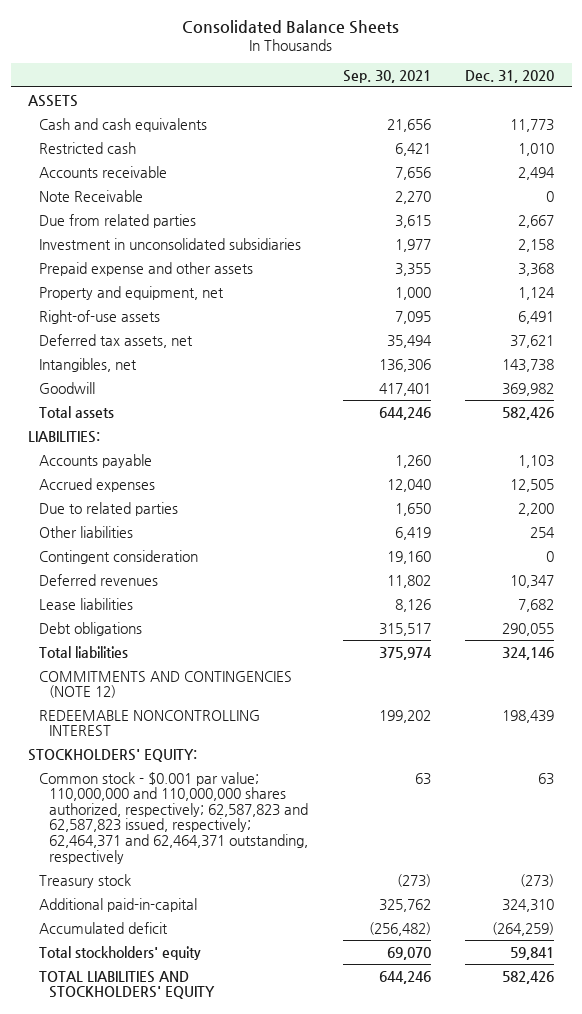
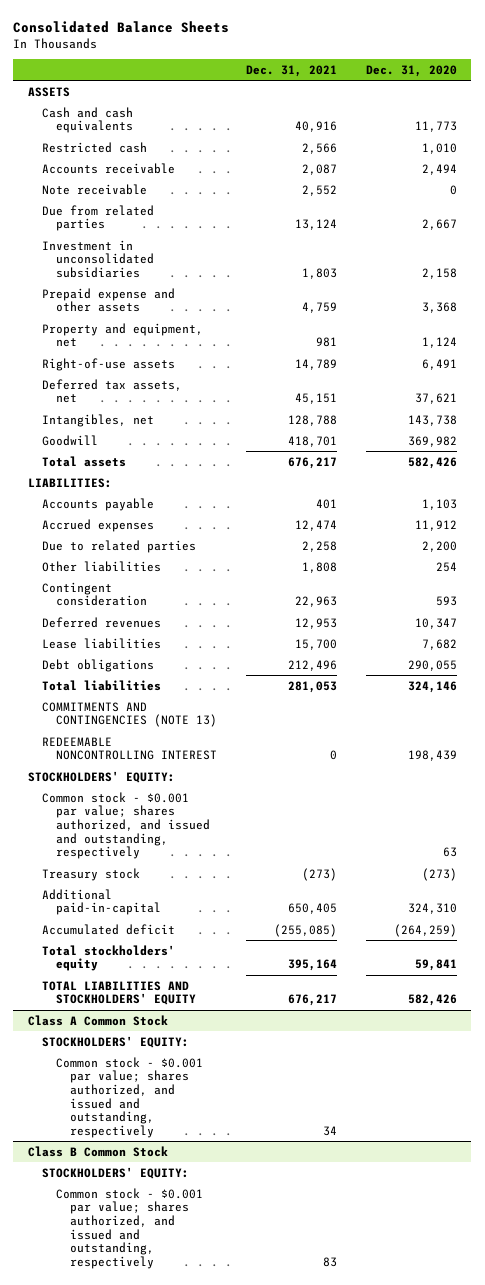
[342,69,431,83] Sep. 30, 2021 -> none
none -> [246,65,338,78] Dec. 31, 2021
[38,189,143,202] Note Receivable -> [41,183,147,195] Note receivable
[510,478,555,492] 12,505 -> [414,519,457,531] 11,912
[546,550,555,562] 0 -> [435,596,457,607] 593
[38,670,292,699] COMMITMENTS AND CONTINGENCIES (NOTE 12) -> [41,701,218,728] COMMITMENTS AND CONTINGENCIES (NOTE 13)
[38,771,309,864] Common stock - $0.001 par value; 110,000,000 and 110,000,000 shares authorized, respectively; 62,587,823 and 62,587,823 issued, respectively; 62,464,371 and 62,464,371 outstanding, respectively -> [41,791,211,860] Common stock - $0.001 par value; shares authorized, and issued and outstanding, respectively
none -> [27,1014,168,1026] Class A Common Stock
none -> [41,1035,189,1048] STOCKHOLDERS' EQUITY:
none -> [56,1056,204,1139] Common stock - $0.001 par value; shares authorized, and issued and outstanding, respectively
none -> [27,1145,168,1157] Class B Common Stock
none -> [41,1166,189,1179] STOCKHOLDERS' EQUITY:
none -> [56,1187,204,1270] Common stock - $0.001 par value; shares authorized, and issued and outstanding, respectively

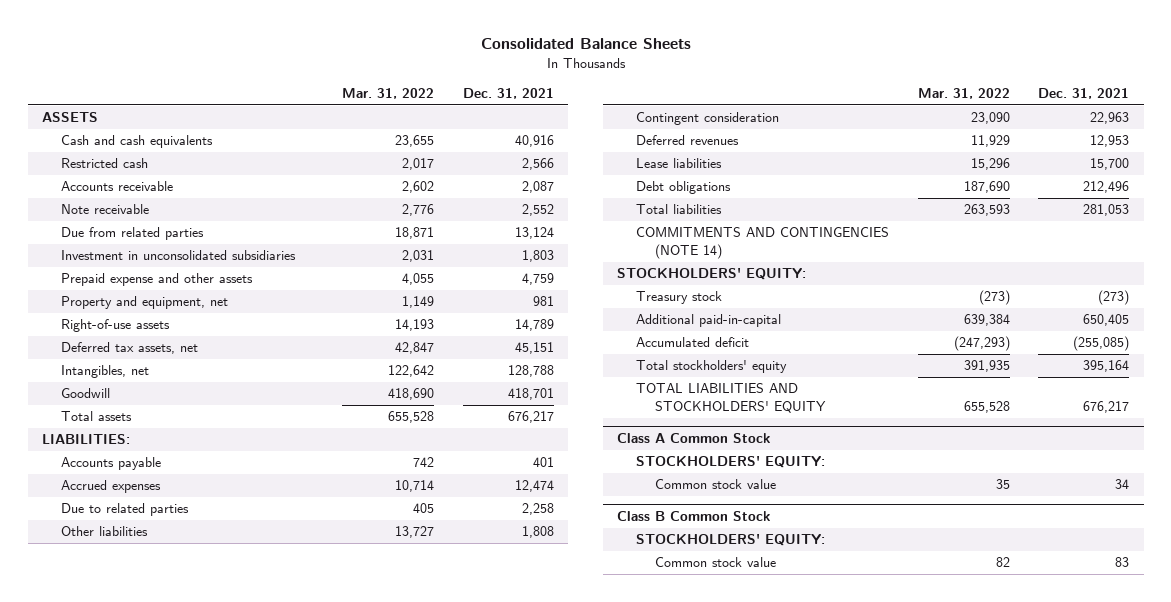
[365,65,457,78] Dec. 31, 2020 -> none
none -> [342,88,435,100] Mar. 31, 2022
[41,736,218,761] REDEEMABLE NONCONTROLLING INTEREST -> none
[41,701,218,728] COMMITMENTS AND CONTINGENCIES (NOTE 13) -> [636,227,890,260] COMMITMENTS AND CONTINGENCIES (NOTE 14)
[41,791,211,860] Common stock - $0.001 par value; shares authorized, and issued and outstanding, respectively -> none
[56,1056,204,1139] Common stock - $0.001 par value; shares authorized, and issued and outstanding, respectively -> [654,479,776,490] Common stock value
[56,1187,204,1270] Common stock - $0.001 par value; shares authorized, and issued and outstanding, respectively -> [654,557,776,568] Common stock value

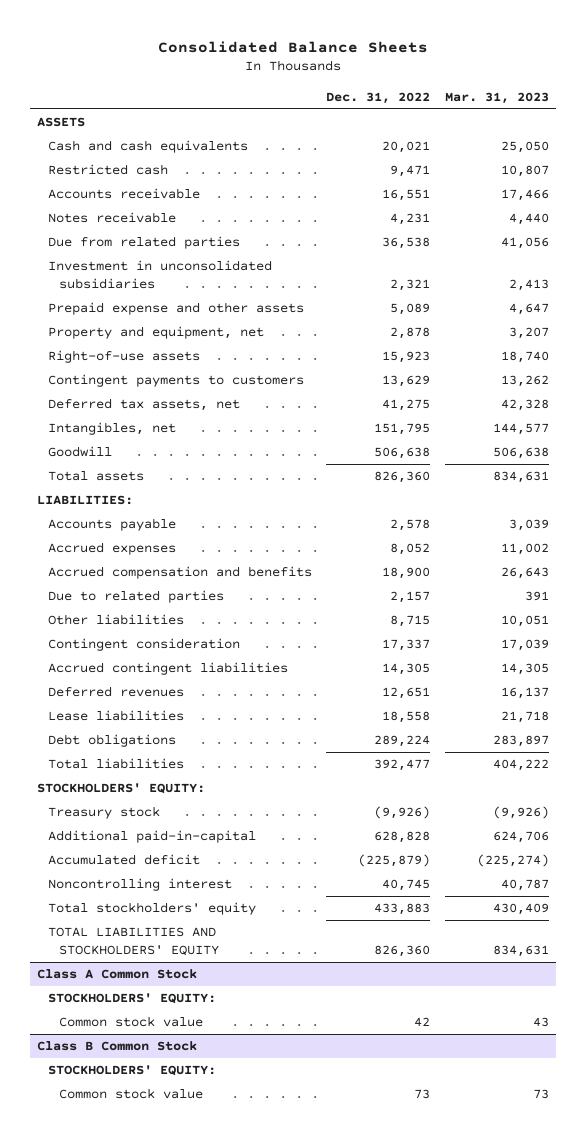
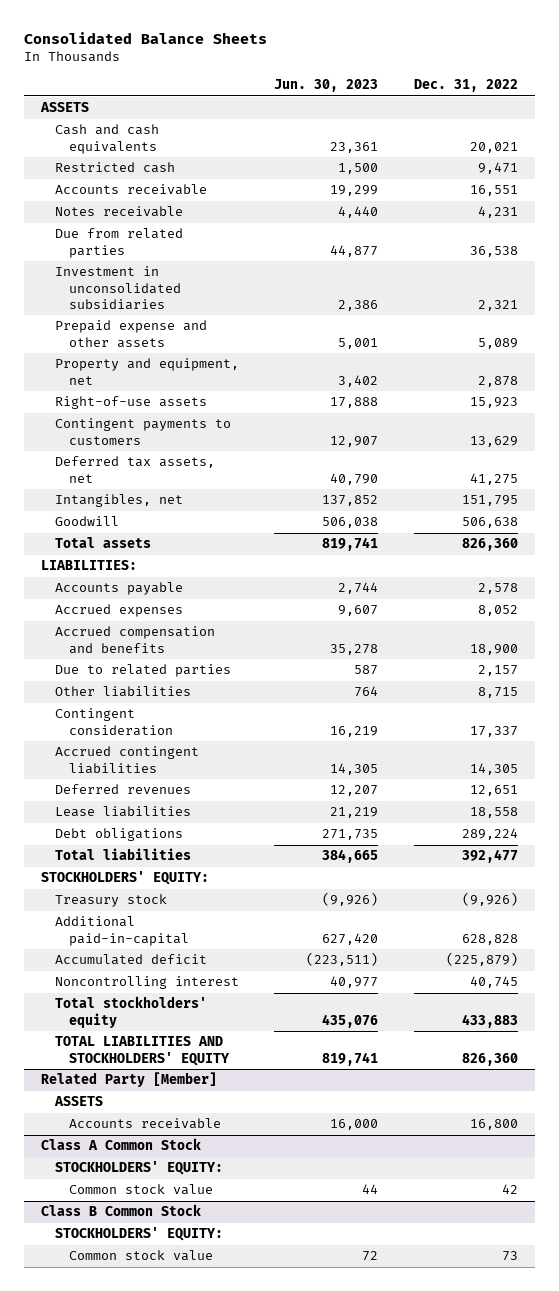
[444,91,549,104] Mar. 31, 2023 -> none
none -> [274,79,379,93] Jun. 30, 2023
none -> [41,1072,218,1088] Related Party [Member]
none -> [54,1096,104,1107] ASSETS
none -> [68,1118,221,1130] Accounts receivable

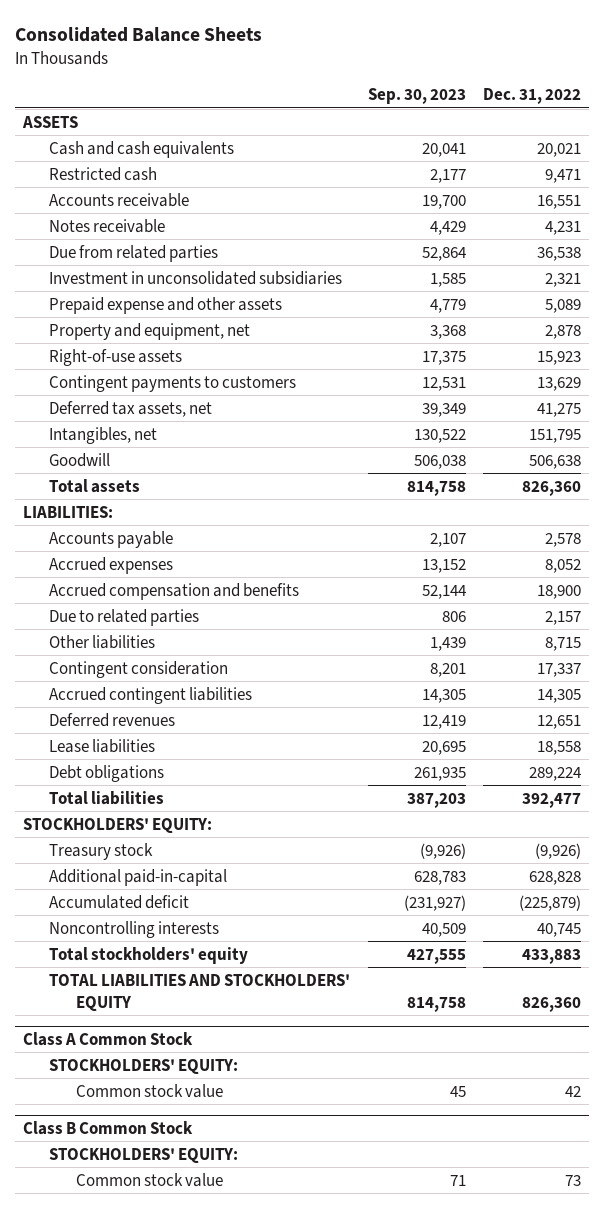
[274,79,379,93] Jun. 30, 2023 -> none
none -> [367,88,466,105] Sep. 30, 2023
[55,976,240,990] Noncontrolling interest -> [49,920,220,938] Noncontrolling interests
[41,1072,218,1088] Related Party [Member] -> none
[54,1096,104,1107] ASSETS -> none
[68,1118,221,1130] Accounts receivable -> none

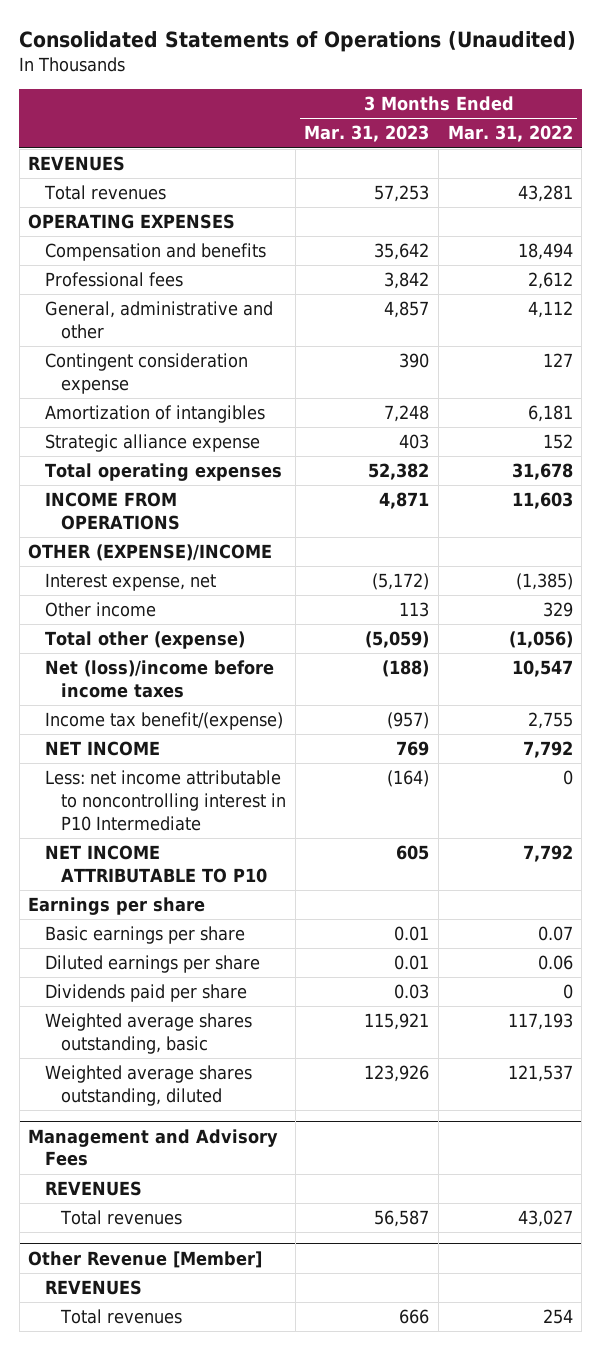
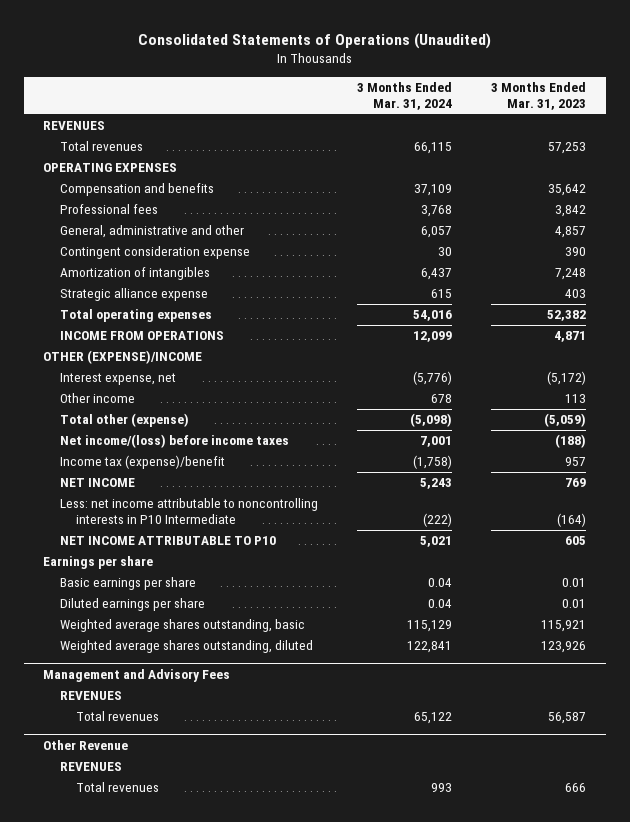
[447,125,573,143] Mar. 31, 2022 -> none
none -> [357,81,453,110] 3 Months Ended Mar. 31, 2024
[44,660,274,698] Net (loss)/income before income taxes -> [59,434,289,449] Net income/(loss) before income taxes
[44,712,283,731] Income tax benefit/(expense) -> [59,455,225,470] Income tax (expense)/benefit
[387,712,430,730] (957) -> [565,457,587,467] 957
[44,770,286,831] Less: net income attributable to noncontrolling interest in P10 Intermediate -> [59,498,318,525] Less: net income attributable to noncontrolling interests in P10 Intermediate
[44,984,247,1003] Dividends paid per share -> none
[28,1250,263,1268] Other Revenue [Member] -> [43,740,129,751] Other Revenue

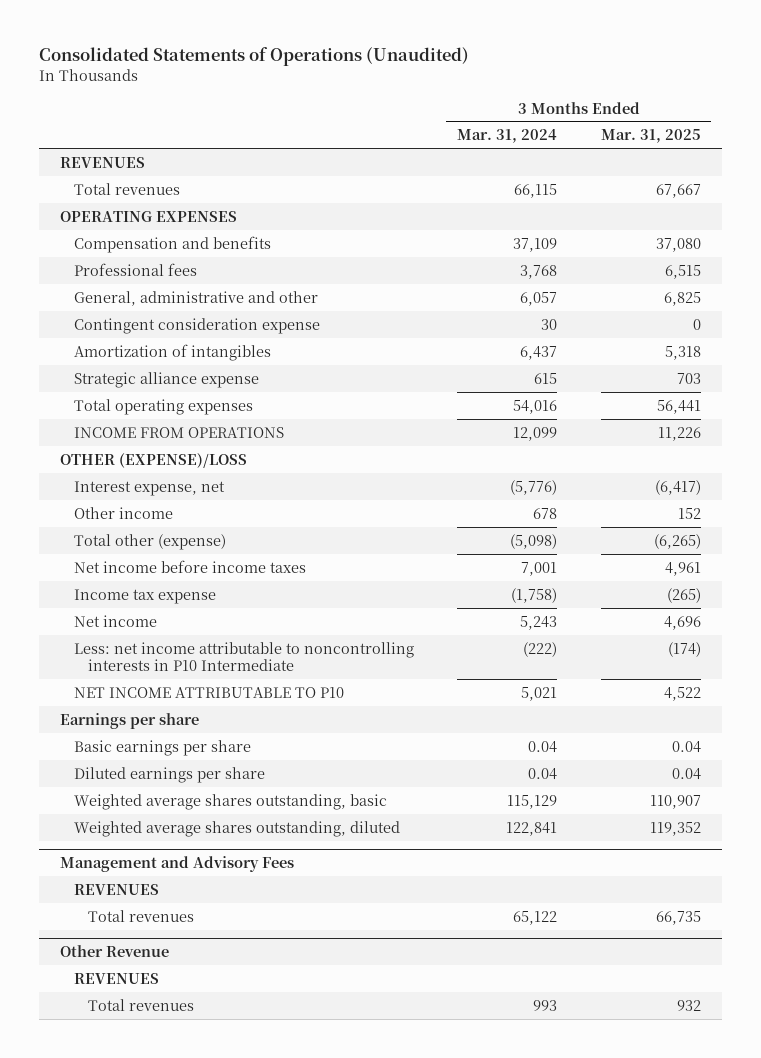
[491,81,587,110] 3 Months Ended Mar. 31, 2023 -> none
none -> [600,129,701,144] Mar. 31, 2025
[43,350,203,365] OTHER (EXPENSE)/INCOME -> [60,452,248,468] OTHER (EXPENSE)/LOSS
[59,434,289,449] Net income/(loss) before income taxes -> [73,559,306,573] Net income before income taxes
[59,455,225,470] Income tax (expense)/benefit -> [73,588,216,604] Income tax expense
[59,478,135,488] NET INCOME -> [73,614,157,627] Net income

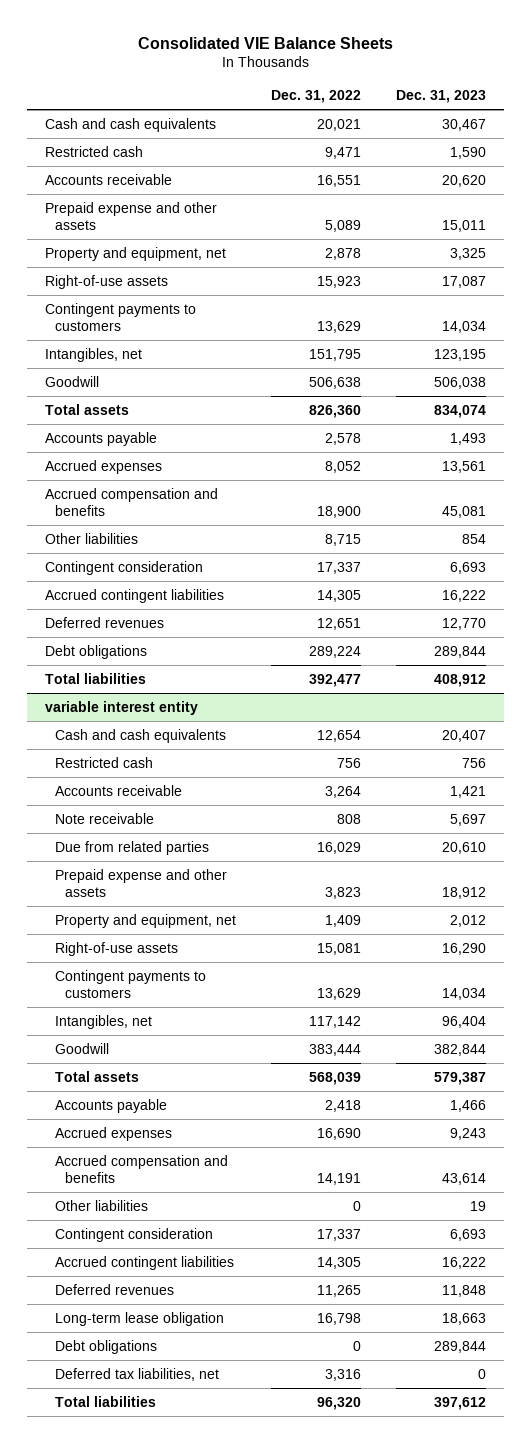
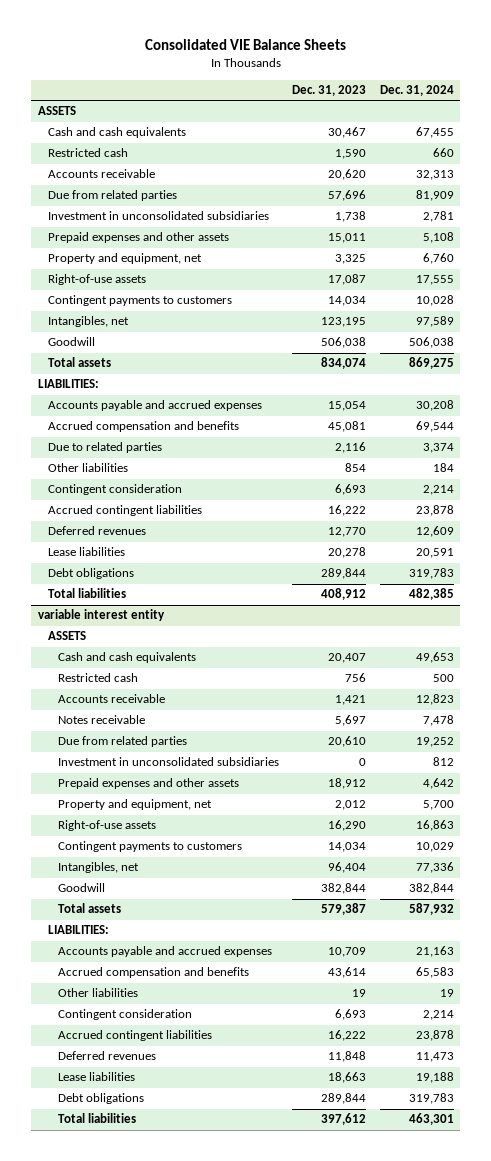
[270,90,361,104] Dec. 31, 2022 -> none
none -> [379,85,454,97] Dec. 31, 2024
none -> [37,106,76,116] ASSETS
none -> [48,190,178,202] Due from related parties
none -> [48,211,270,221] Investment in unconsolidated subsidiaries
[44,201,217,230] Prepaid expense and other assets -> [48,232,230,244] Prepaid expenses and other assets
[44,431,157,446] Accounts payable -> none
[44,459,162,474] Accrued expenses -> none
none -> [37,379,99,389] LIABILITIES:
none -> [48,400,263,412] Accounts payable and accrued expenses
none -> [48,442,163,454] Due to related parties
none -> [48,547,126,557] Lease liabilities
none -> [48,631,87,641] ASSETS
[54,812,154,824] Note receivable -> [58,715,146,725] Notes receivable
none -> [58,757,280,767] Investment in unconsolidated subsidiaries
[54,868,227,897] Prepaid expense and other assets -> [58,778,240,790] Prepaid expenses and other assets
[54,1098,167,1113] Accounts payable -> none
[54,1126,172,1141] Accrued expenses -> none
none -> [48,925,110,935] LIABILITIES:
none -> [58,946,273,958] Accounts payable and accrued expenses
[54,1311,224,1326] Long-term lease obligation -> [58,1072,136,1082] Lease liabilities
[54,1367,219,1381] Deferred tax liabilities, net -> none

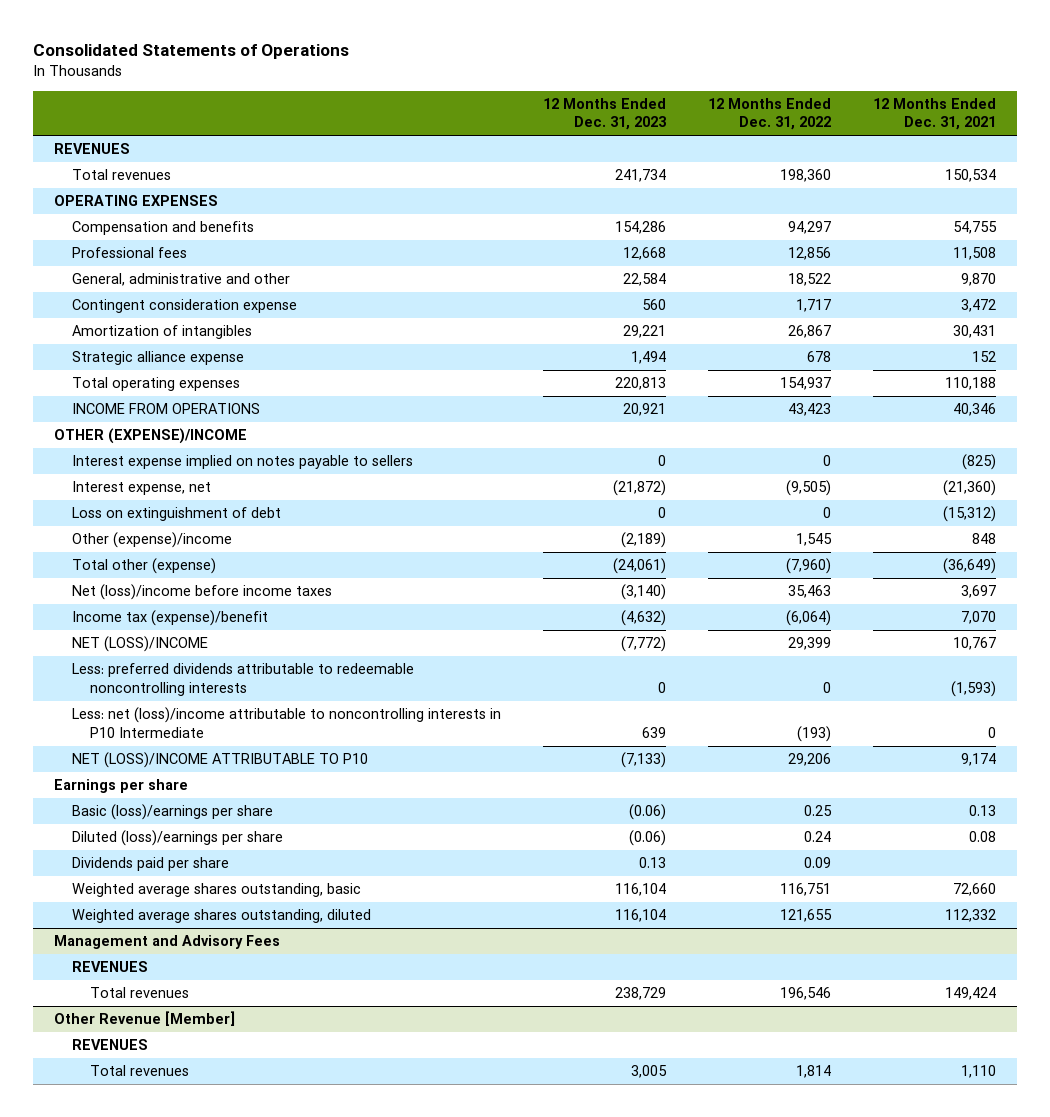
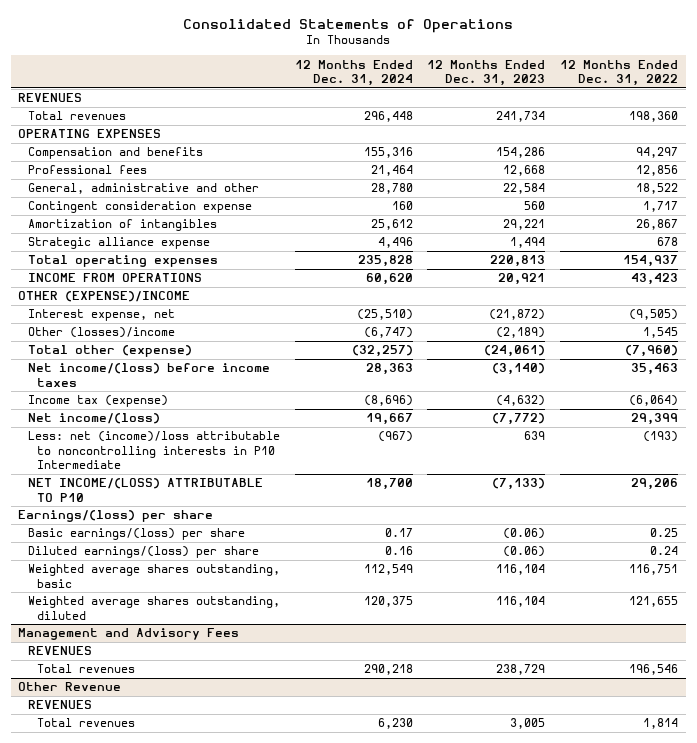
[872,97,996,131] 12 Months Ended Dec. 31, 2021 -> none
none -> [294,59,413,86] 12 Months Ended Dec. 31, 2024
[72,455,414,470] Interest expense implied on notes payable to sellers -> none
[72,507,282,522] Loss on extinguishment of debt -> none
[72,532,233,549] Other (expense)/income -> [27,327,175,339] Other (losses)/income
[72,663,415,696] Less: preferred dividends attributable to redeemable noncontrolling interests -> none
[72,857,230,872] Dividends paid per share -> none
[72,584,333,601] Net (loss)/income before income taxes -> [27,363,270,387] Net income/(loss) before income taxes
[72,610,269,627] Income tax (expense)/benefit -> [27,395,168,408] Income tax (expense)
[72,636,209,653] NET (LOSS)/INCOME -> [27,413,160,425] Net income/(loss)
[72,707,502,738] Less: net (loss)/income attributable to noncontrolling interests in P10 Intermediate -> [27,431,280,469] Less: net (income)/loss attributable to noncontrolling interests in P10 Intermediate
[72,752,369,769] NET (LOSS)/INCOME ATTRIBUTABLE TO P10 -> [27,478,263,502] NET INCOME/(LOSS) ATTRIBUTABLE TO P10
[54,779,189,794] Earnings per share -> [18,510,214,523] Earnings/(loss) per share
[72,804,274,821] Basic (loss)/earnings per share -> [27,528,245,541] Basic earnings/(loss) per share
[72,830,284,847] Diluted (loss)/earnings per share -> [27,546,259,559] Diluted earnings/(loss) per share
[54,1011,236,1027] Other Revenue [Member] -> [18,682,122,692] Other Revenue

